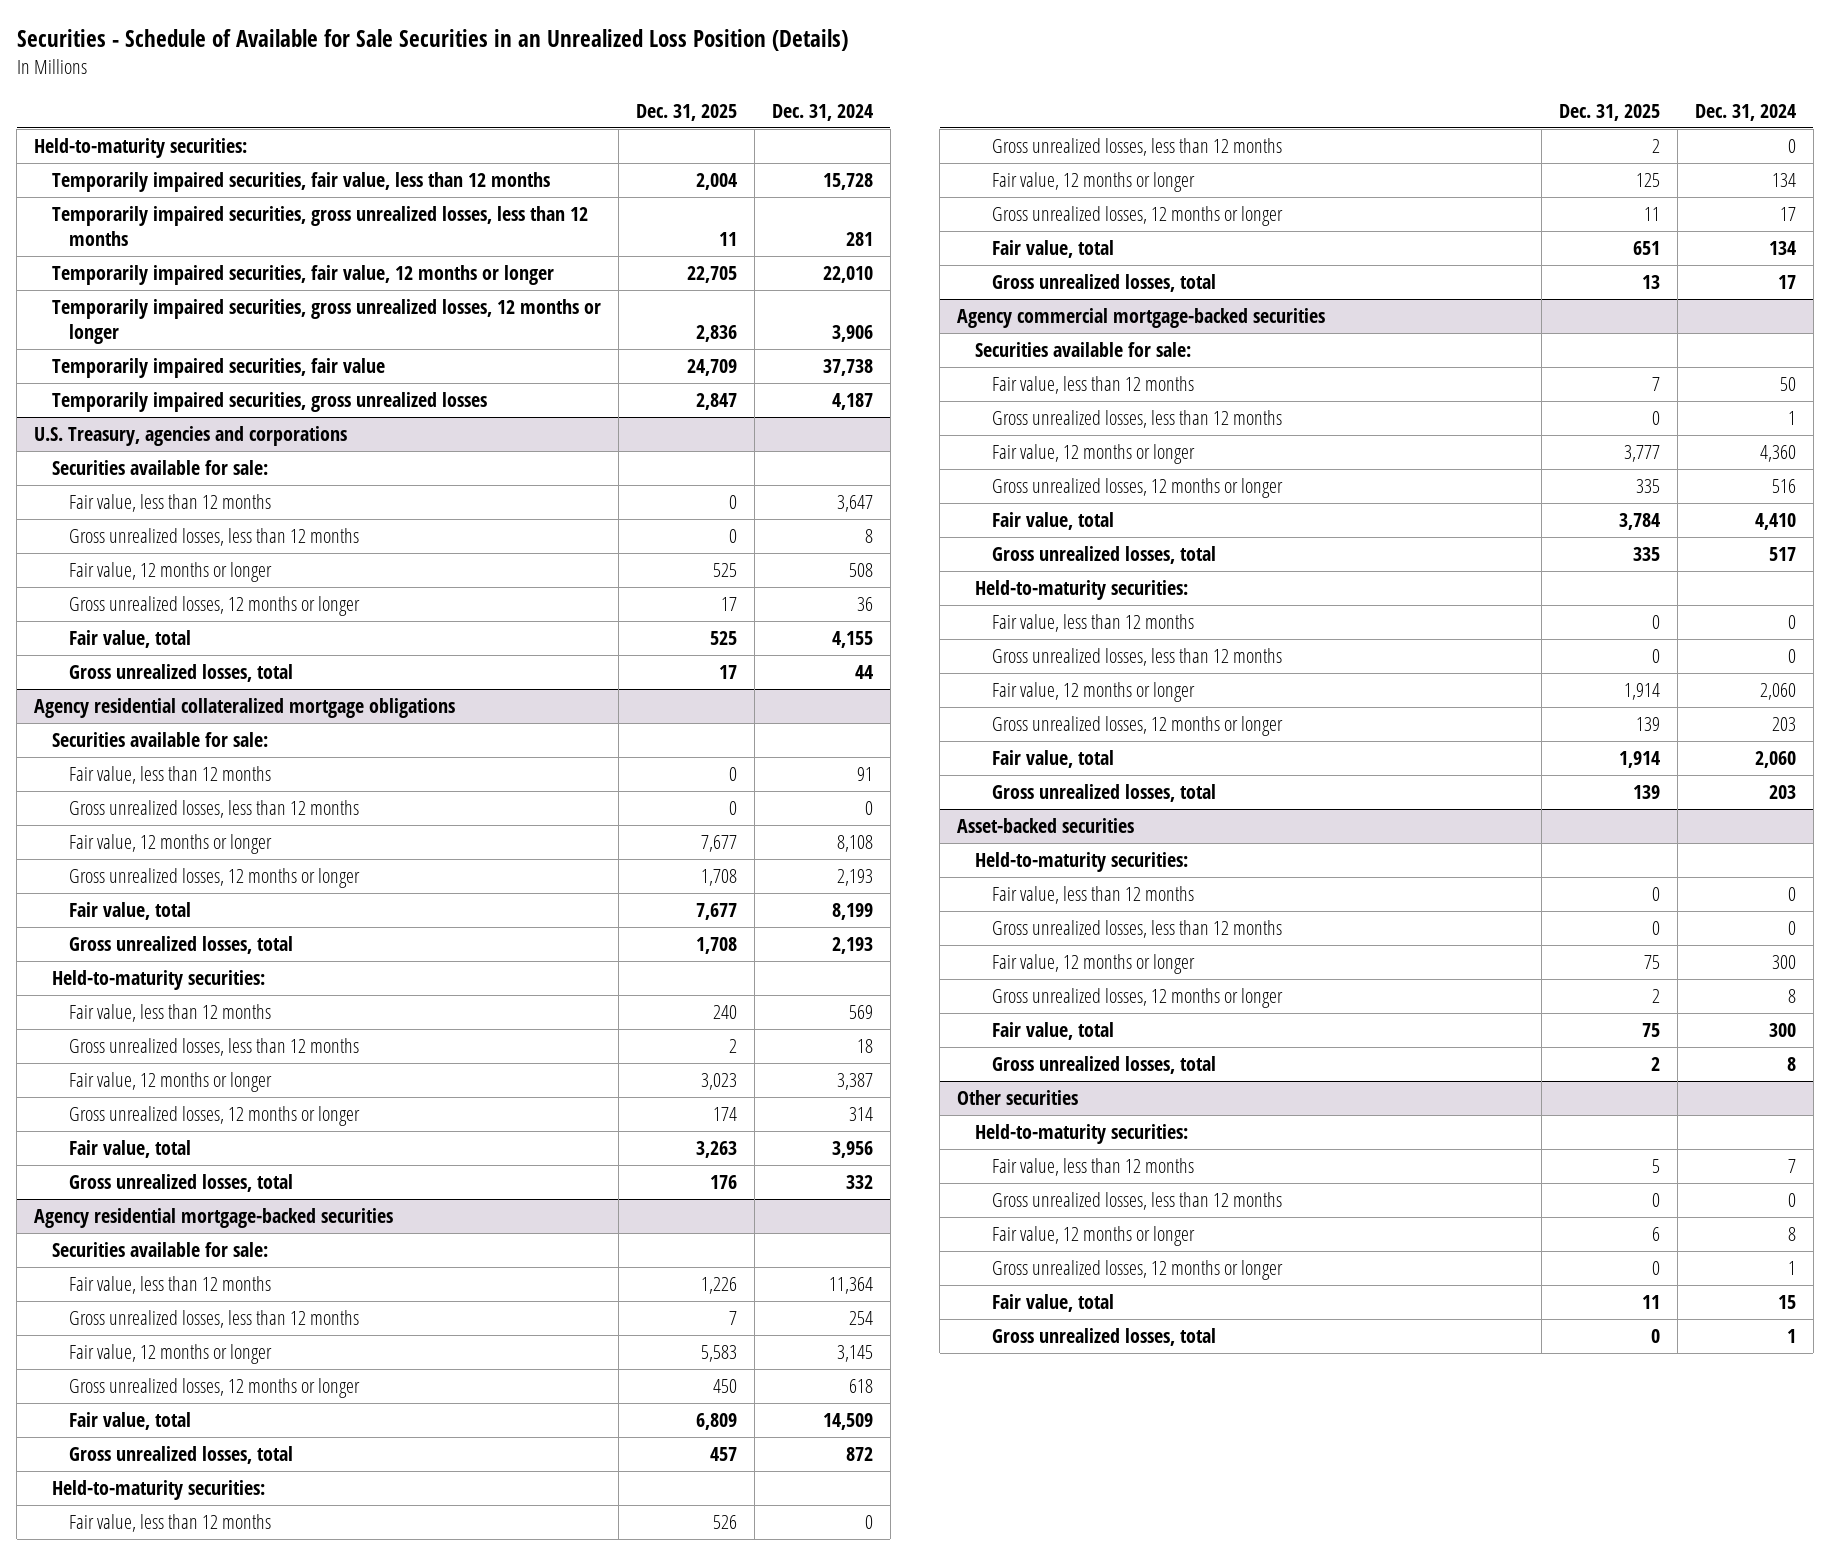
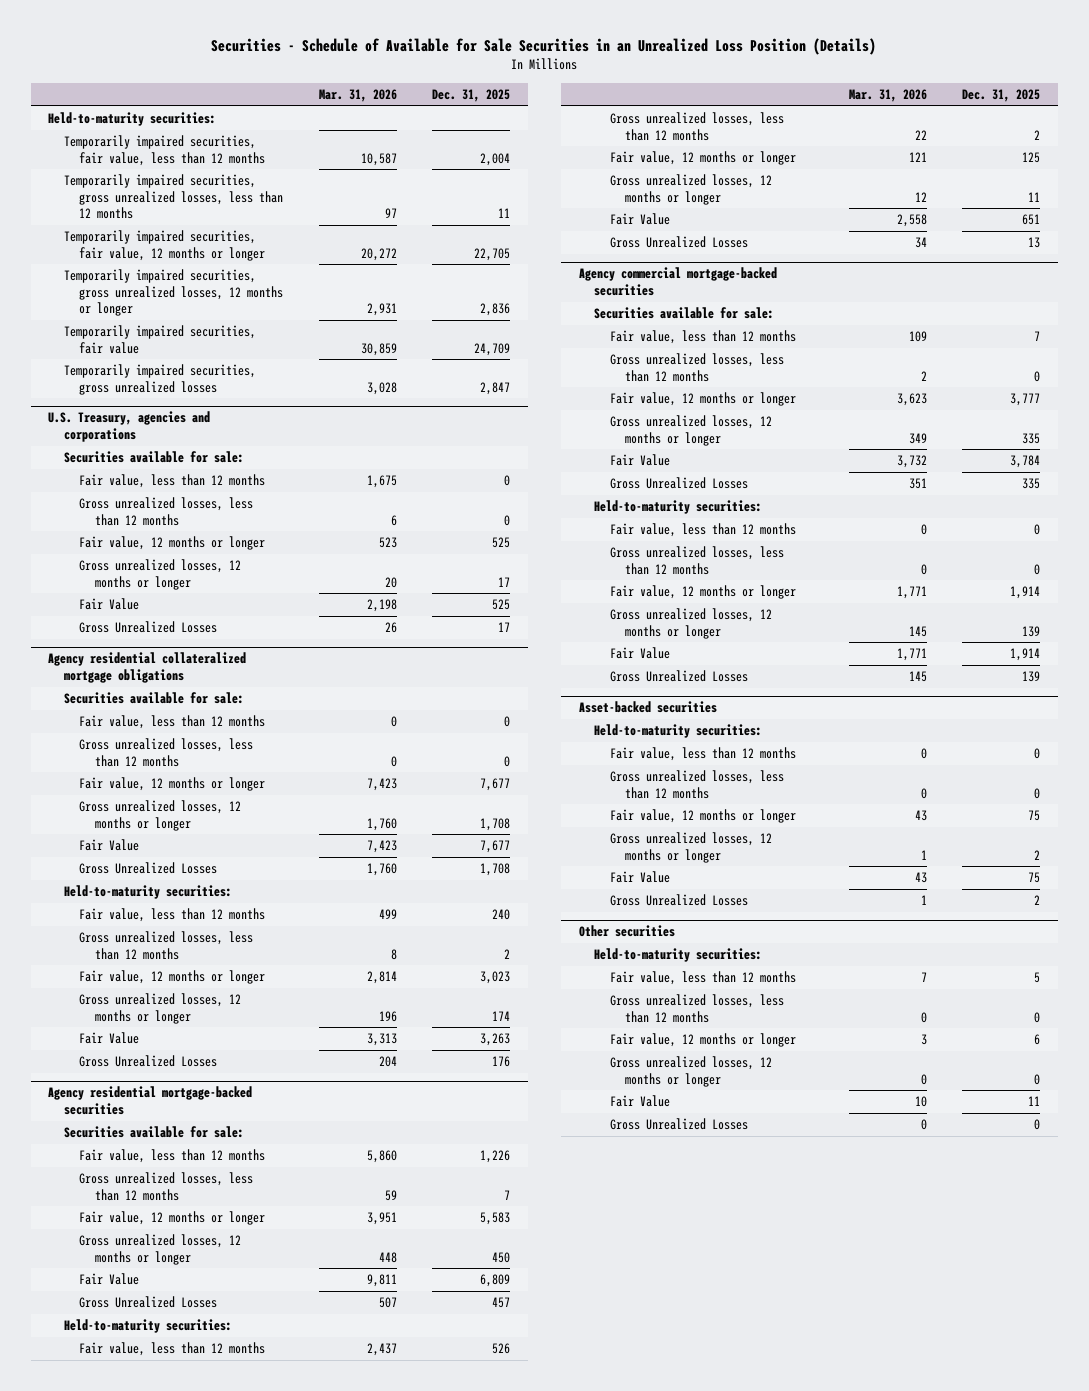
[771,103,873,121] Dec. 31, 2024 -> none
none -> [318,89,397,103] Mar. 31, 2026
[69,630,192,649] Fair value, total -> [79,598,140,611] Fair Value
[69,664,294,683] Gross unrealized losses, total -> [79,621,218,634] Gross Unrealized Losses
[69,902,192,921] Fair value, total -> [79,839,140,852] Fair Value
[69,936,294,955] Gross unrealized losses, total -> [79,862,218,875] Gross Unrealized Losses
[69,1140,192,1159] Fair value, total -> [79,1032,140,1045] Fair Value
[69,1174,294,1193] Gross unrealized losses, total -> [79,1055,218,1068] Gross Unrealized Losses
[69,1412,192,1431] Fair value, total -> [79,1273,140,1286] Fair Value
[69,1446,294,1465] Gross unrealized losses, total -> [79,1296,218,1309] Gross Unrealized Losses
[992,240,1115,259] Fair value, total -> [609,213,670,226] Fair Value
[992,274,1217,293] Gross unrealized losses, total -> [609,236,748,249] Gross Unrealized Losses
[992,512,1115,531] Fair value, total -> [609,454,670,467] Fair Value
[992,546,1217,565] Gross unrealized losses, total -> [609,477,748,490] Gross Unrealized Losses
[992,750,1115,769] Fair value, total -> [609,647,670,660] Fair Value
[992,784,1217,803] Gross unrealized losses, total -> [609,670,748,683] Gross Unrealized Losses
[992,1022,1115,1041] Fair value, total -> [609,871,670,884] Fair Value
[992,1056,1217,1075] Gross unrealized losses, total -> [609,894,748,907] Gross Unrealized Losses
[992,1294,1115,1313] Fair value, total -> [609,1095,670,1108] Fair Value
[992,1328,1217,1347] Gross unrealized losses, total -> [609,1118,748,1131] Gross Unrealized Losses

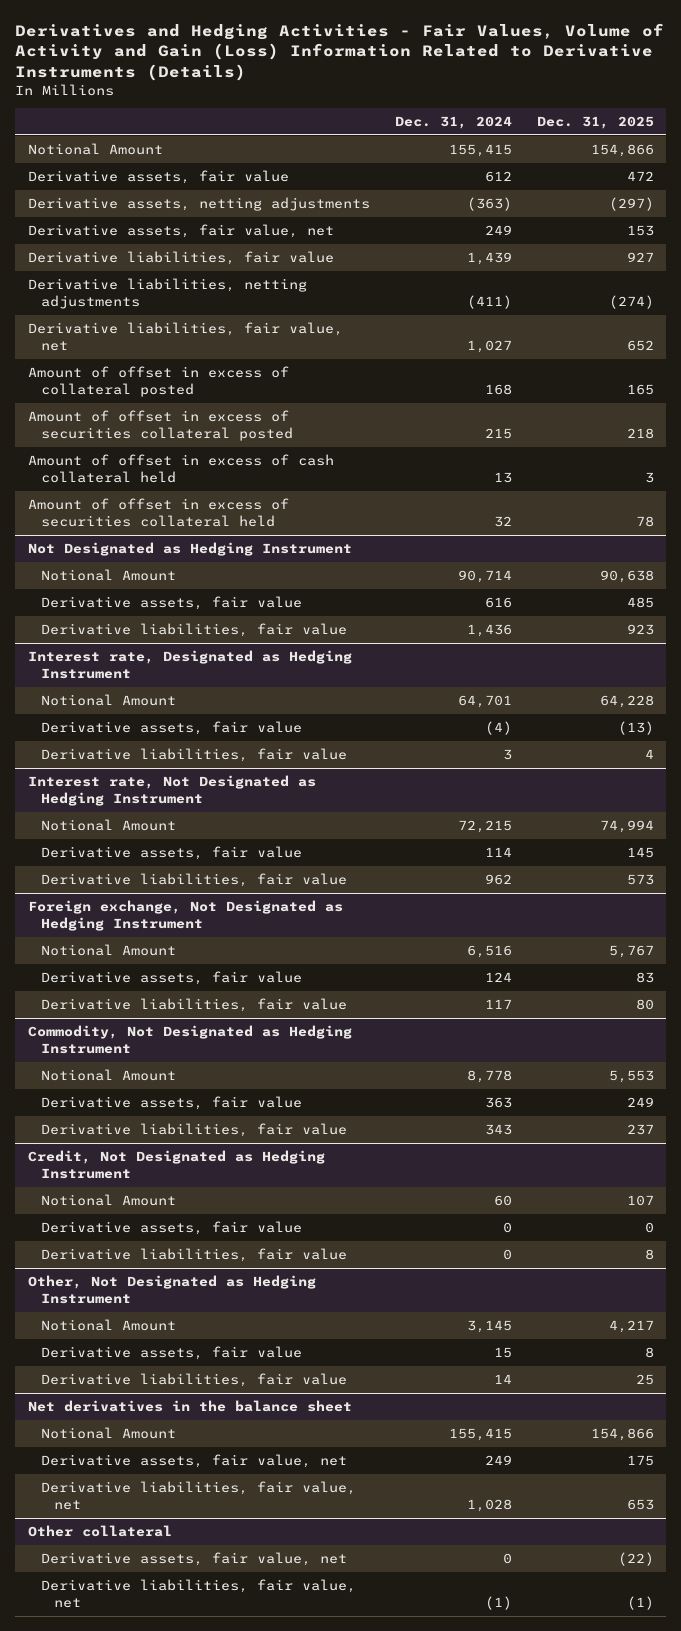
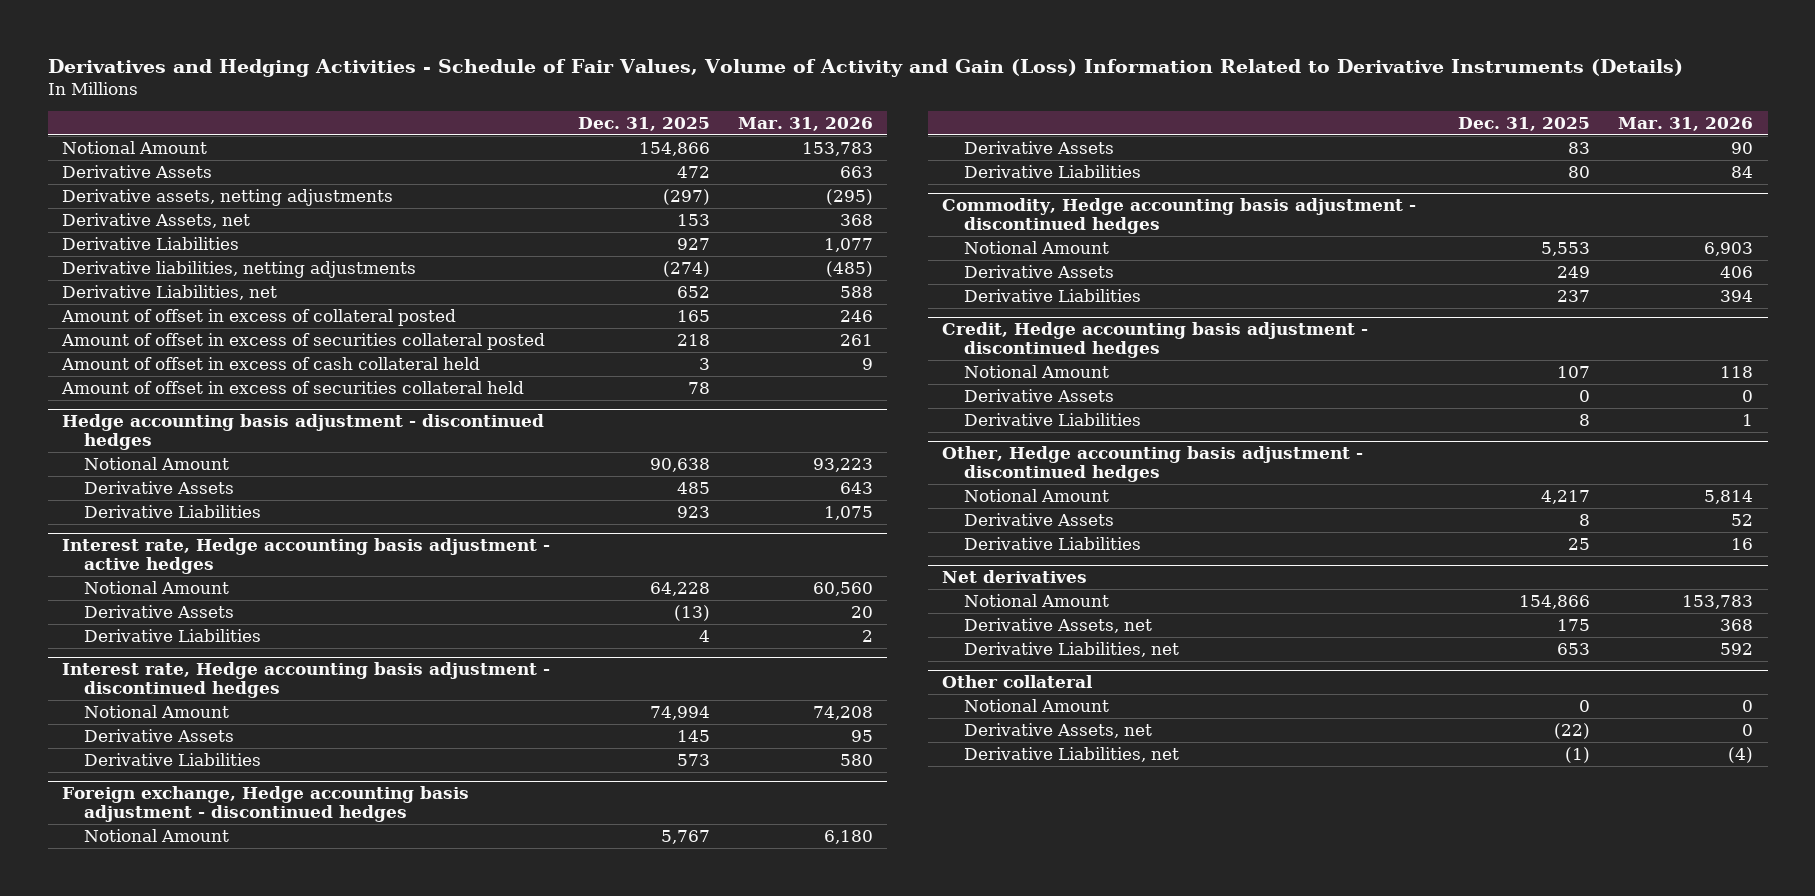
[15,22,665,81] Derivatives and Hedging Activities - Fair Values, Volume of Activity and Gain (Loss) Information Related to Derivative Instruments (Details) -> [47,58,1683,77] Derivatives and Hedging Activities - Schedule of Fair Values, Volume of Activity and Gain (Loss) Information Related to Derivative Instruments (Details)
[394,115,512,129] Dec. 31, 2024 -> none
none -> [738,116,874,131] Mar. 31, 2026
[27,170,289,185] Derivative assets, fair value -> [61,164,212,178] Derivative Assets
[27,224,334,239] Derivative assets, fair value, net -> [61,212,250,228] Derivative Assets, net
[27,251,334,266] Derivative liabilities, fair value -> [61,236,239,250] Derivative Liabilities
[27,322,343,351] Derivative liabilities, fair value, net -> [61,284,277,300] Derivative Liabilities, net
[27,542,352,557] Not Designated as Hedging Instrument -> [61,414,544,450] Hedge accounting basis adjustment - discontinued hedges
[27,650,352,679] Interest rate, Designated as Hedging Instrument -> none
[40,596,302,611] Derivative assets, fair value -> [83,480,234,494] Derivative Assets
[40,623,347,638] Derivative liabilities, fair value -> [83,504,261,518] Derivative Liabilities
none -> [61,538,550,574] Interest rate, Hedge accounting basis adjustment - active hedges
[27,775,316,806] Interest rate, Not Designated as Hedging Instrument -> none
[40,721,302,736] Derivative assets, fair value -> [83,604,234,618] Derivative Assets
[40,748,347,763] Derivative liabilities, fair value -> [83,628,261,642] Derivative Liabilities
none -> [61,662,550,698] Interest rate, Hedge accounting basis adjustment - discontinued hedges
[27,900,343,931] Foreign exchange, Not Designated as Hedging Instrument -> none
[40,846,302,861] Derivative assets, fair value -> [83,728,234,742] Derivative Assets
[40,873,347,888] Derivative liabilities, fair value -> [83,752,261,766] Derivative Liabilities
none -> [61,786,469,822] Foreign exchange, Hedge accounting basis adjustment - discontinued hedges
[27,1025,352,1054] Commodity, Not Designated as Hedging Instrument -> none
[40,971,302,986] Derivative assets, fair value -> [963,140,1114,154] Derivative Assets
[40,998,347,1013] Derivative liabilities, fair value -> [963,164,1141,178] Derivative Liabilities
none -> [942,198,1417,234] Commodity, Hedge accounting basis adjustment - discontinued hedges
[27,1150,325,1179] Credit, Not Designated as Hedging Instrument -> none
[40,1096,302,1111] Derivative assets, fair value -> [963,264,1114,278] Derivative Assets
[40,1123,347,1138] Derivative liabilities, fair value -> [963,288,1141,302] Derivative Liabilities
none -> [942,322,1369,358] Credit, Hedge accounting basis adjustment - discontinued hedges
[27,1275,316,1304] Other, Not Designated as Hedging Instrument -> none
[40,1221,302,1236] Derivative assets, fair value -> [963,388,1114,402] Derivative Assets
[40,1248,347,1263] Derivative liabilities, fair value -> [963,412,1141,426] Derivative Liabilities
none -> [942,446,1364,482] Other, Hedge accounting basis adjustment - discontinued hedges
[40,1346,302,1361] Derivative assets, fair value -> [963,512,1114,526] Derivative Assets
[40,1373,347,1388] Derivative liabilities, fair value -> [963,536,1141,550] Derivative Liabilities
[27,1400,352,1413] Net derivatives in the balance sheet -> [942,570,1088,584] Net derivatives
[40,1454,347,1469] Derivative assets, fair value, net -> [963,617,1152,633] Derivative Assets, net
[40,1481,356,1510] Derivative liabilities, fair value, net -> [963,641,1179,657] Derivative Liabilities, net
none -> [963,698,1109,712] Notional Amount
[40,1552,347,1567] Derivative assets, fair value, net -> [963,722,1152,738] Derivative Assets, net
[40,1579,356,1608] Derivative liabilities, fair value, net -> [963,746,1179,762] Derivative Liabilities, net

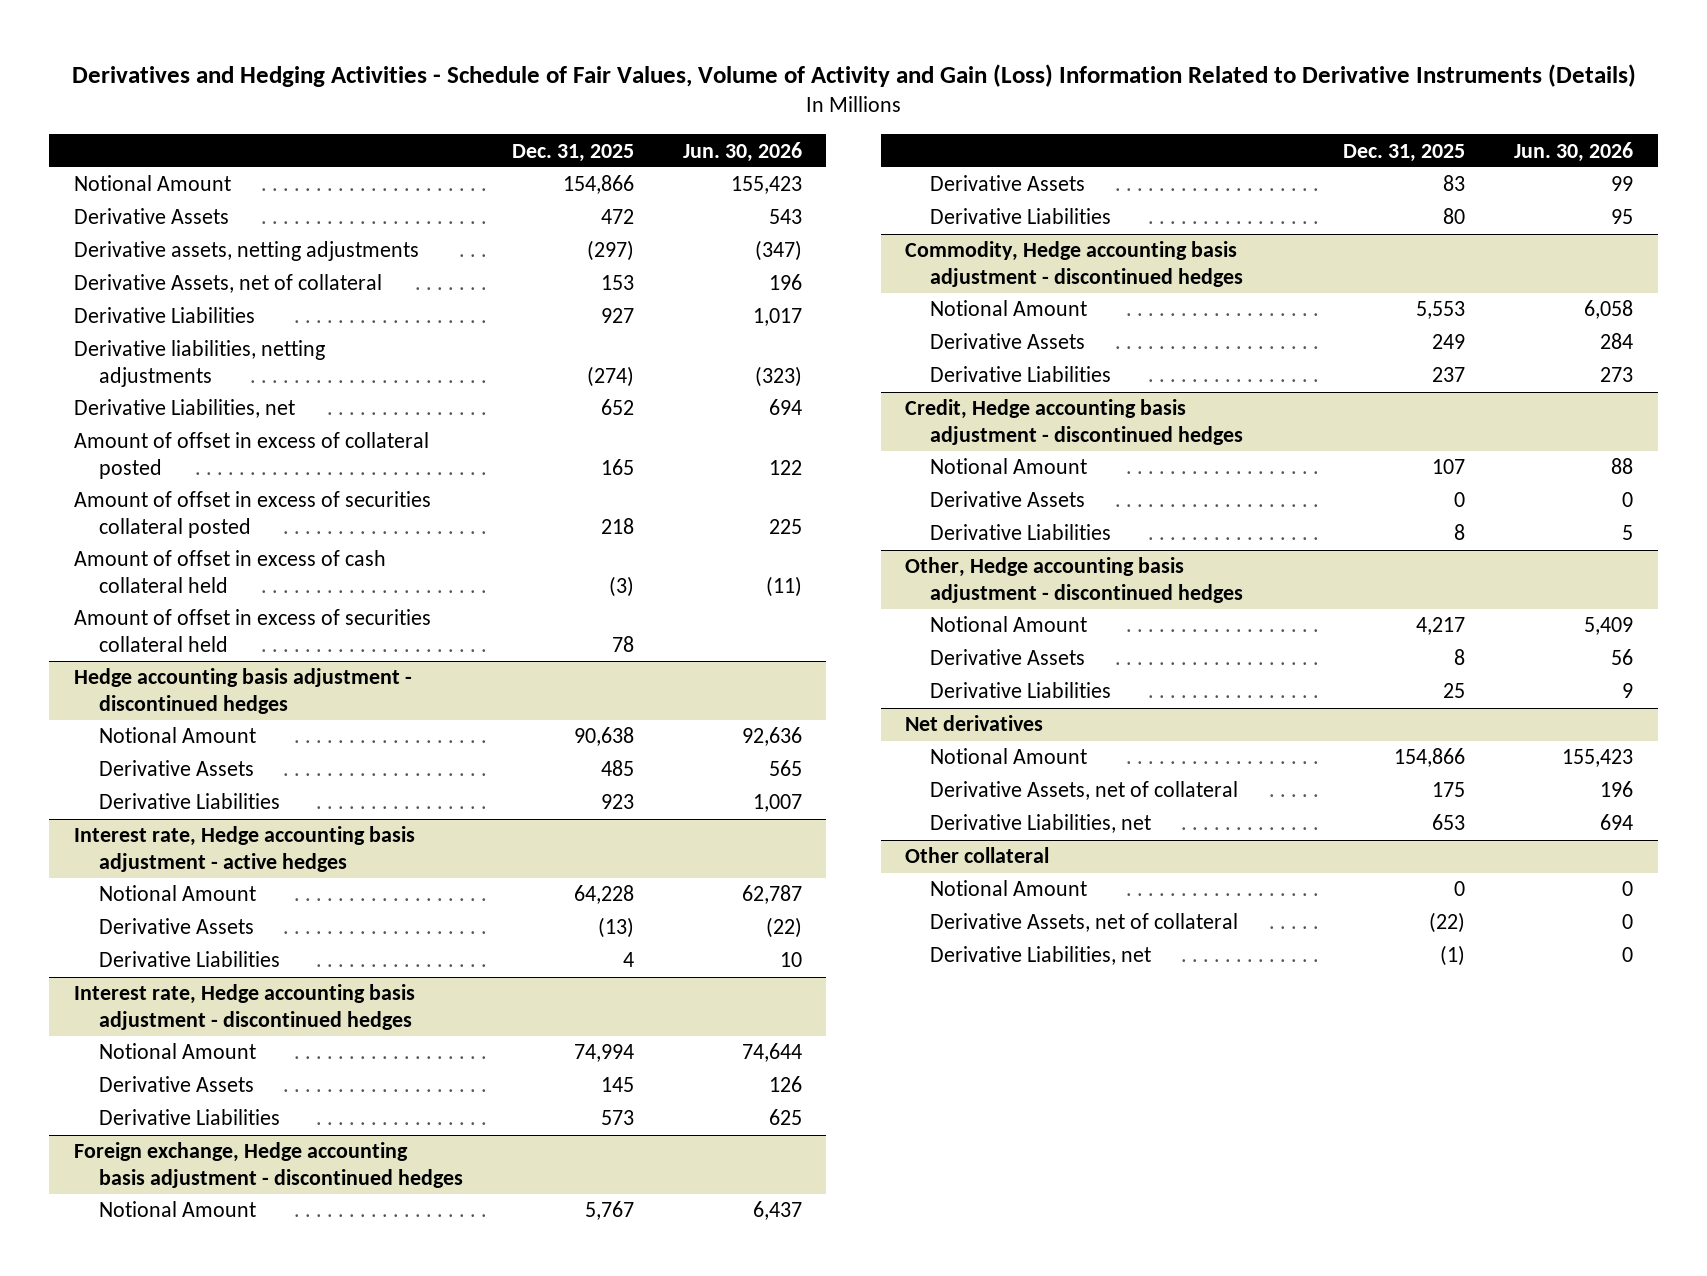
[738,116,874,131] Mar. 31, 2026 -> none
none -> [682,141,802,162] Jun. 30, 2026
[61,212,250,228] Derivative Assets, net -> [73,274,382,294] Derivative Assets, net of collateral
[699,357,711,370] 3 -> [608,575,634,597] (3)
[963,617,1152,633] Derivative Assets, net -> [930,781,1239,801] Derivative Assets, net of collateral
[963,722,1152,738] Derivative Assets, net -> [930,913,1239,933] Derivative Assets, net of collateral

